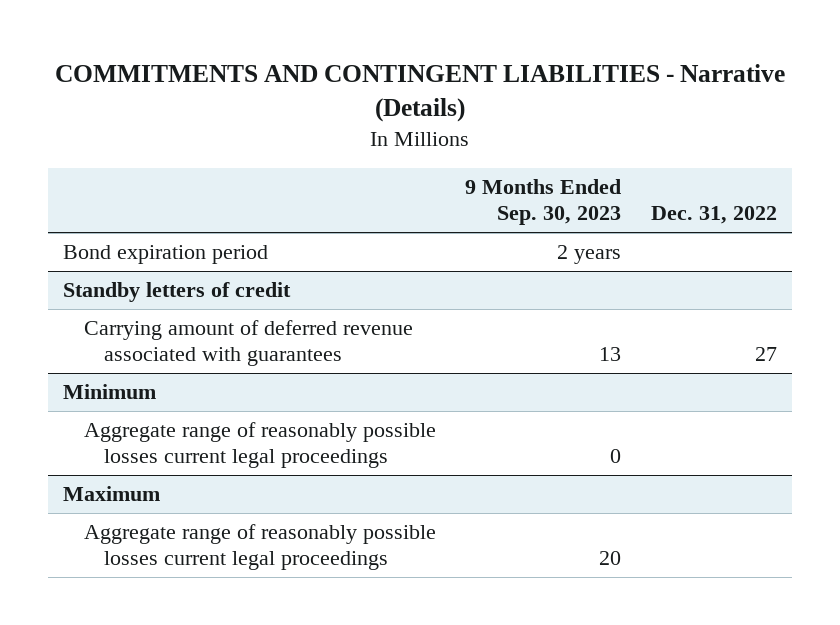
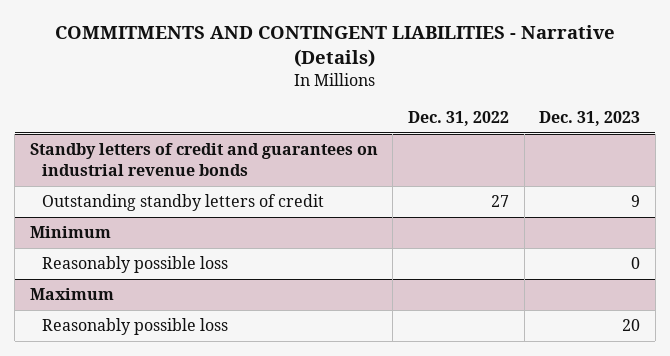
[465,178,622,226] 9 Months Ended Sep. 30, 2023 -> none
none -> [539,111,641,127] Dec. 31, 2023
[62,245,268,265] Bond expiration period -> none
[62,282,291,303] Standby letters of credit -> [29,143,378,176] Standby letters of credit and guarantees on industrial revenue bonds
[83,320,413,367] Carrying amount of deferred revenue associated with guarantees -> [42,194,325,212] Outstanding standby letters of credit
[83,422,436,469] Aggregate range of reasonably possible losses current legal proceedings -> [42,256,229,274] Reasonably possible loss
[83,524,436,571] Aggregate range of reasonably possible losses current legal proceedings -> [42,318,229,336] Reasonably possible loss

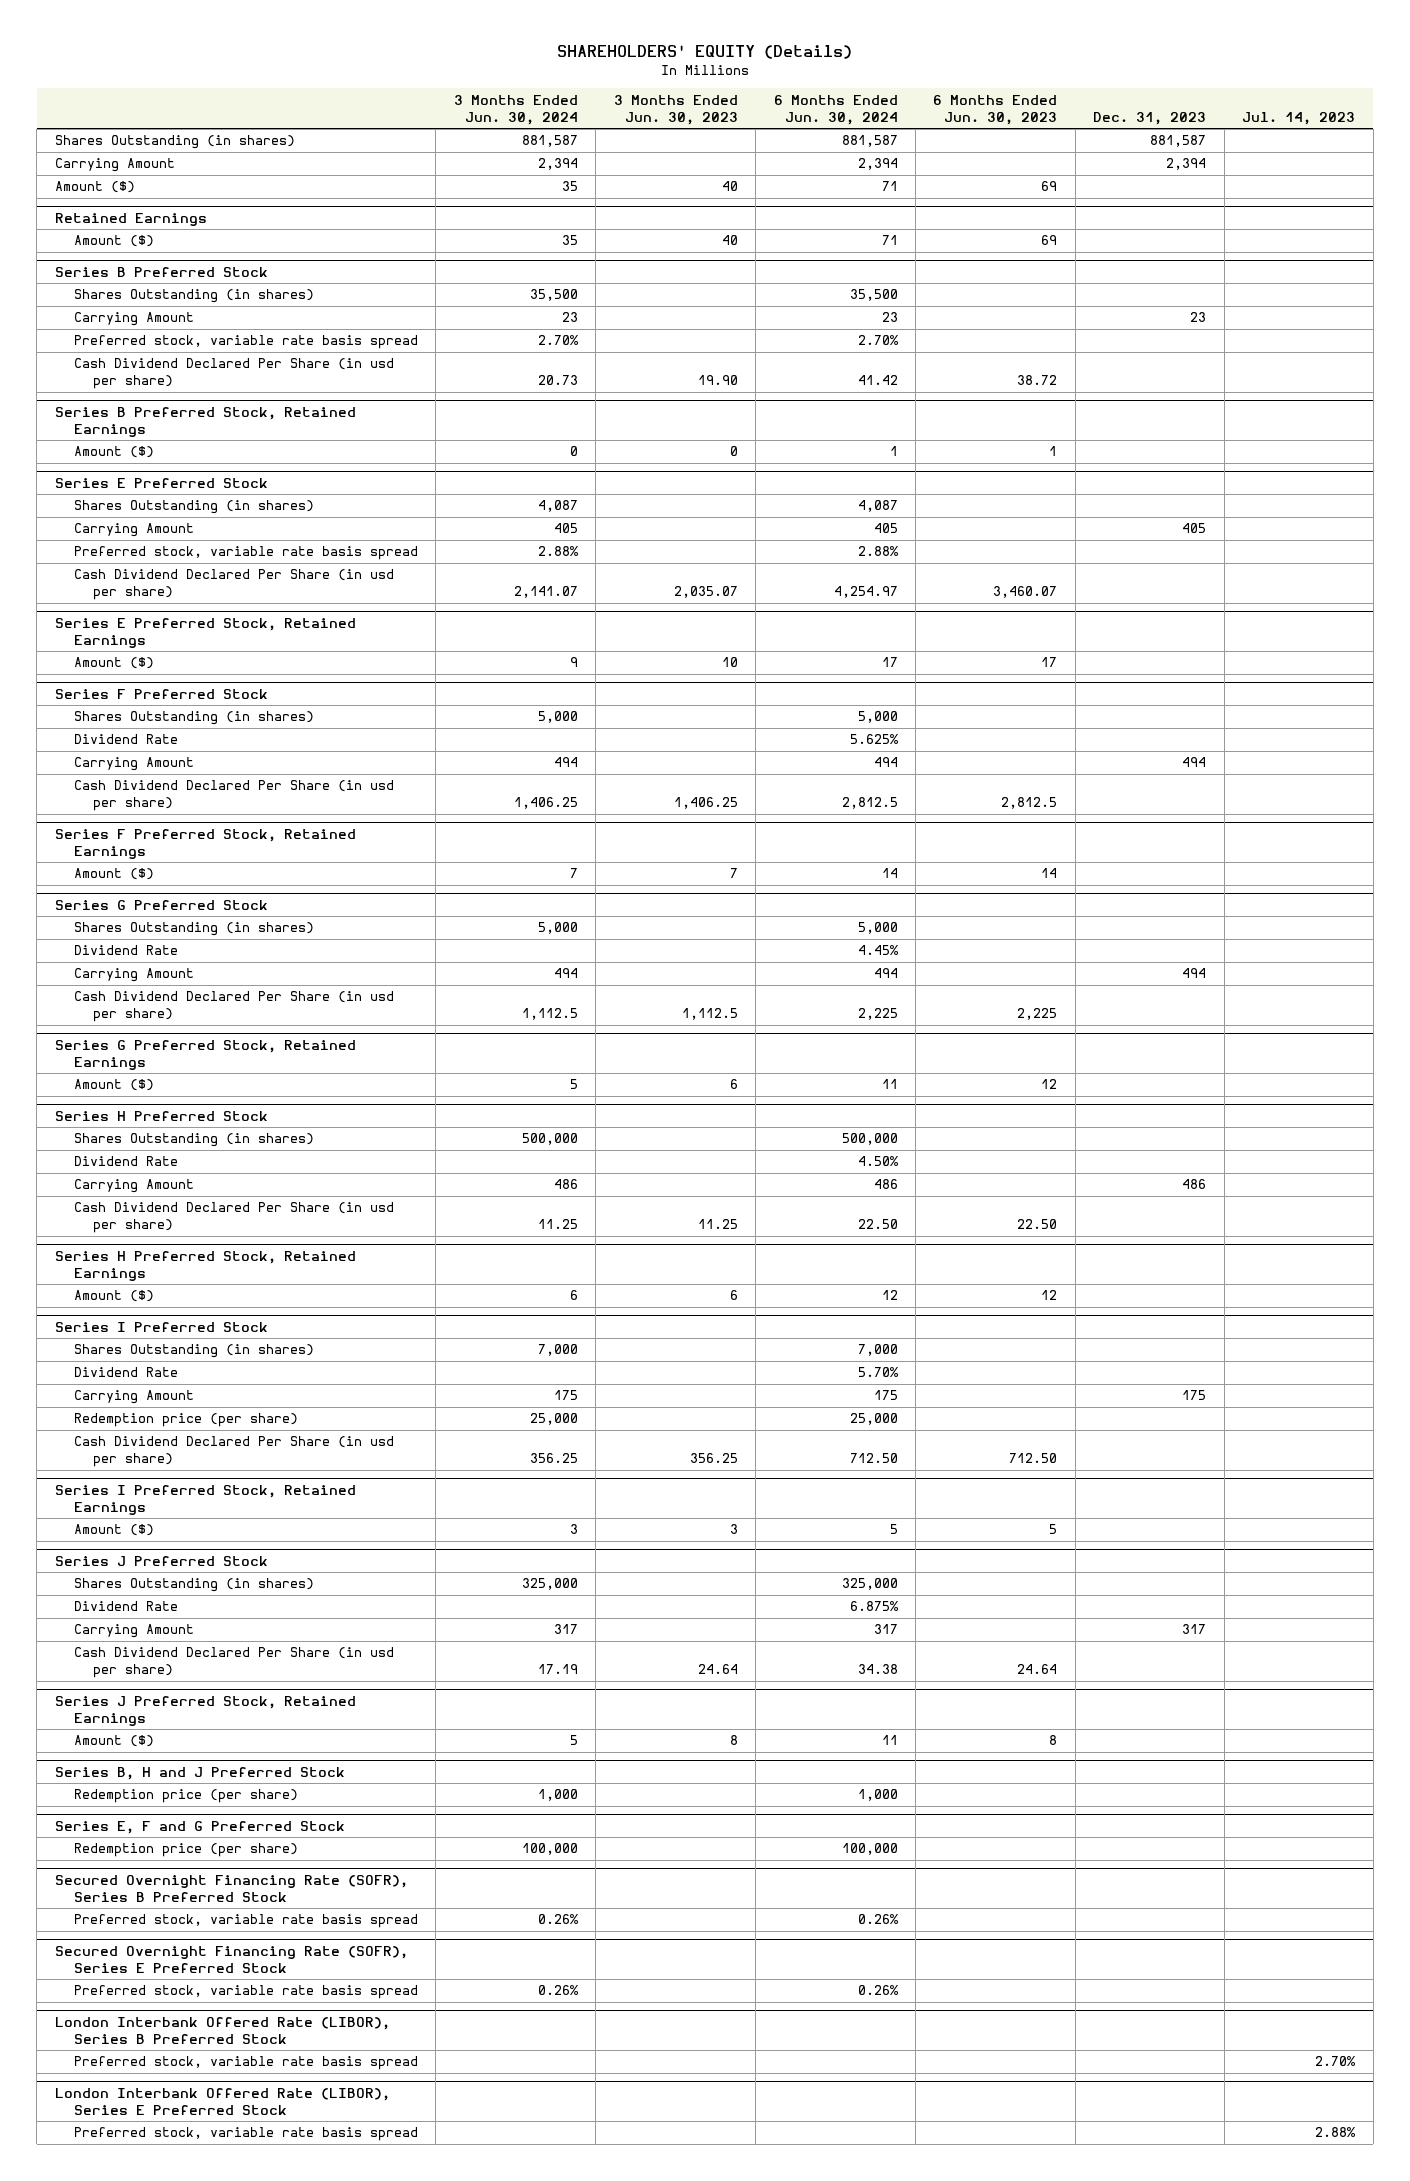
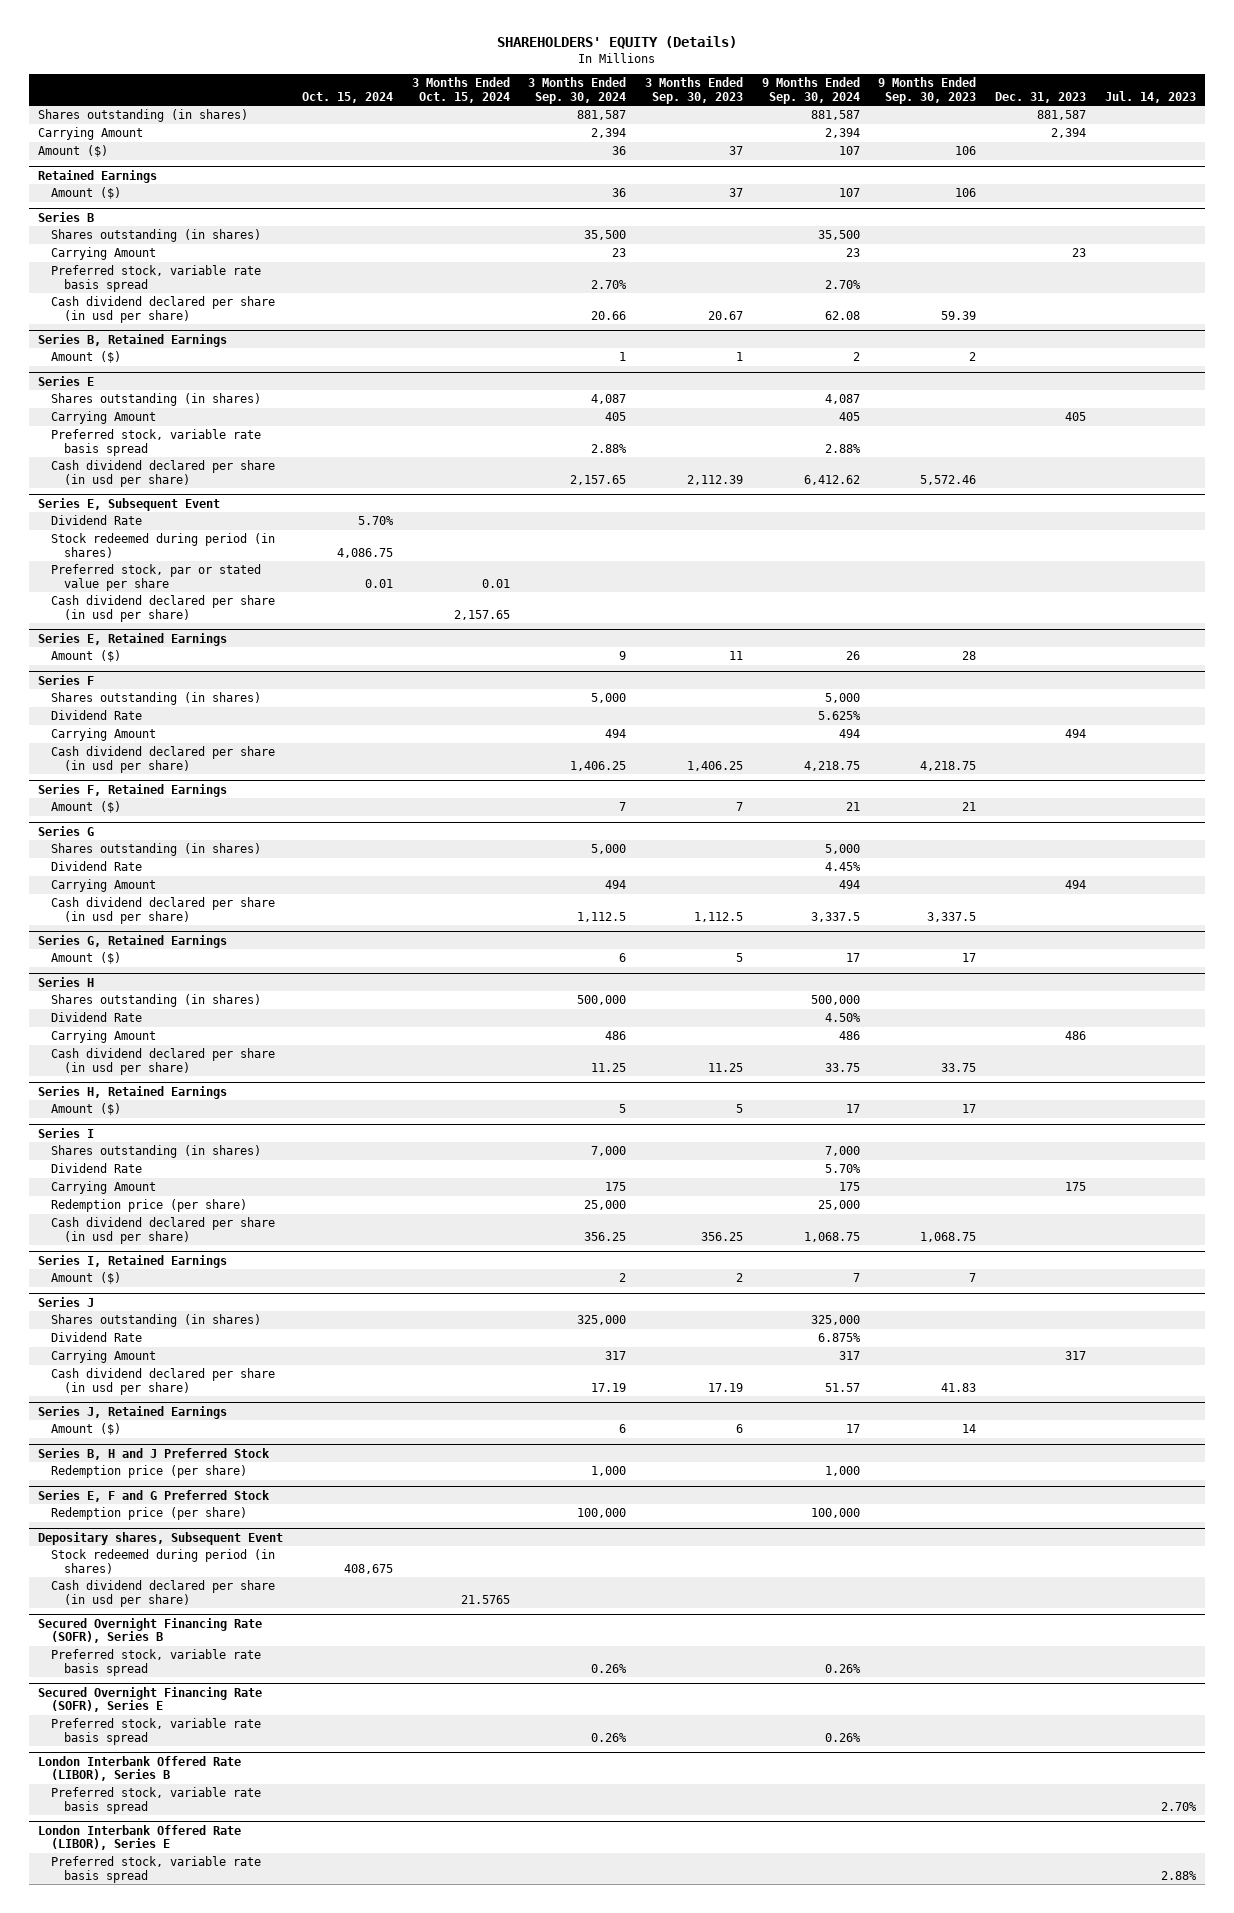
[453,94,578,125] 3 Months Ended Jun. 30, 2024 -> none
[613,94,738,125] 3 Months Ended Jun. 30, 2023 -> none
[773,94,898,125] 6 Months Ended Jun. 30, 2024 -> none
[933,94,1058,125] 6 Months Ended Jun. 30, 2023 -> none
none -> [301,91,393,103] Oct. 15, 2024
none -> [411,77,510,103] 3 Months Ended Oct. 15, 2024
none -> [528,77,627,104] 3 Months Ended Sep. 30, 2024
none -> [644,77,743,104] 3 Months Ended Sep. 30, 2023
none -> [761,77,860,104] 9 Months Ended Sep. 30, 2024
none -> [878,77,977,104] 9 Months Ended Sep. 30, 2023
[54,135,295,150] Shares Outstanding (in shares) -> [38,109,249,123] Shares outstanding (in shares)
[54,266,268,277] Series B Preferred Stock -> [38,211,95,222] Series B
[73,289,314,304] Shares Outstanding (in shares) -> [51,229,262,243] Shares outstanding (in shares)
[73,358,394,390] Cash Dividend Declared Per Share (in usd per share) -> [51,296,276,323] Cash dividend declared per share (in usd per share)
[54,406,356,437] Series B Preferred Stock, Retained Earnings -> [38,333,228,347] Series B, Retained Earnings
[54,477,268,488] Series E Preferred Stock -> [38,375,95,386] Series E
[73,500,314,515] Shares Outstanding (in shares) -> [51,393,262,407] Shares outstanding (in shares)
[73,569,394,601] Cash Dividend Declared Per Share (in usd per share) -> [51,460,276,487] Cash dividend declared per share (in usd per share)
none -> [38,497,221,511] Series E, Subsequent Event
none -> [51,515,143,526] Dividend Rate
none -> [51,533,276,558] Stock redeemed during period (in shares)
none -> [51,564,262,591] Preferred stock, par or stated value per share
none -> [51,595,276,622] Cash dividend declared per share (in usd per share)
[54,617,356,648] Series E Preferred Stock, Retained Earnings -> [38,632,228,646] Series E, Retained Earnings
[54,688,268,699] Series F Preferred Stock -> [38,674,95,685] Series F
[73,711,314,726] Shares Outstanding (in shares) -> [51,692,262,706] Shares outstanding (in shares)
[73,780,394,812] Cash Dividend Declared Per Share (in usd per share) -> [51,746,276,773] Cash dividend declared per share (in usd per share)
[54,828,356,859] Series F Preferred Stock, Retained Earnings -> [38,783,228,797] Series F, Retained Earnings
[54,899,268,910] Series G Preferred Stock -> [38,825,95,836] Series G
[73,922,314,937] Shares Outstanding (in shares) -> [51,843,262,857] Shares outstanding (in shares)
[73,991,394,1023] Cash Dividend Declared Per Share (in usd per share) -> [51,897,276,924] Cash dividend declared per share (in usd per share)
[54,1039,356,1070] Series G Preferred Stock, Retained Earnings -> [38,934,228,948] Series G, Retained Earnings
[54,1110,268,1121] Series H Preferred Stock -> [38,976,95,987] Series H
[73,1133,314,1148] Shares Outstanding (in shares) -> [51,994,262,1008] Shares outstanding (in shares)
[73,1202,394,1234] Cash Dividend Declared Per Share (in usd per share) -> [51,1048,276,1075] Cash dividend declared per share (in usd per share)
[54,1250,356,1281] Series H Preferred Stock, Retained Earnings -> [38,1085,228,1099] Series H, Retained Earnings
[54,1321,268,1332] Series I Preferred Stock -> [38,1127,95,1138] Series I
[73,1344,314,1359] Shares Outstanding (in shares) -> [51,1145,262,1159] Shares outstanding (in shares)
[73,1436,394,1468] Cash Dividend Declared Per Share (in usd per share) -> [51,1217,276,1244] Cash dividend declared per share (in usd per share)
[54,1484,356,1515] Series I Preferred Stock, Retained Earnings -> [38,1254,228,1268] Series I, Retained Earnings
[54,1555,268,1566] Series J Preferred Stock -> [38,1296,95,1307] Series J
[73,1578,314,1593] Shares Outstanding (in shares) -> [51,1314,262,1328] Shares outstanding (in shares)
[73,1647,394,1679] Cash Dividend Declared Per Share (in usd per share) -> [51,1368,276,1395] Cash dividend declared per share (in usd per share)
[54,1695,356,1726] Series J Preferred Stock, Retained Earnings -> [38,1405,228,1419] Series J, Retained Earnings
none -> [38,1531,284,1545] Depositary shares, Subsequent Event
none -> [51,1549,276,1574] Stock redeemed during period (in shares)
none -> [51,1580,276,1607] Cash dividend declared per share (in usd per share)
[54,1874,408,1902] Secured Overnight Financing Rate (SOFR), Series B Preferred Stock -> [38,1617,263,1644] Secured Overnight Financing Rate (SOFR), Series B
[54,1945,408,1973] Secured Overnight Financing Rate (SOFR), Series E Preferred Stock -> [38,1686,263,1713] Secured Overnight Financing Rate (SOFR), Series E
[54,2016,390,2044] London Interbank Offered Rate (LIBOR), Series B Preferred Stock -> [38,1755,242,1782] London Interbank Offered Rate (LIBOR), Series B
[54,2087,390,2115] London Interbank Offered Rate (LIBOR), Series E Preferred Stock -> [38,1824,242,1851] London Interbank Offered Rate (LIBOR), Series E

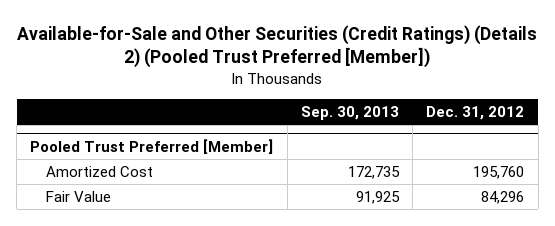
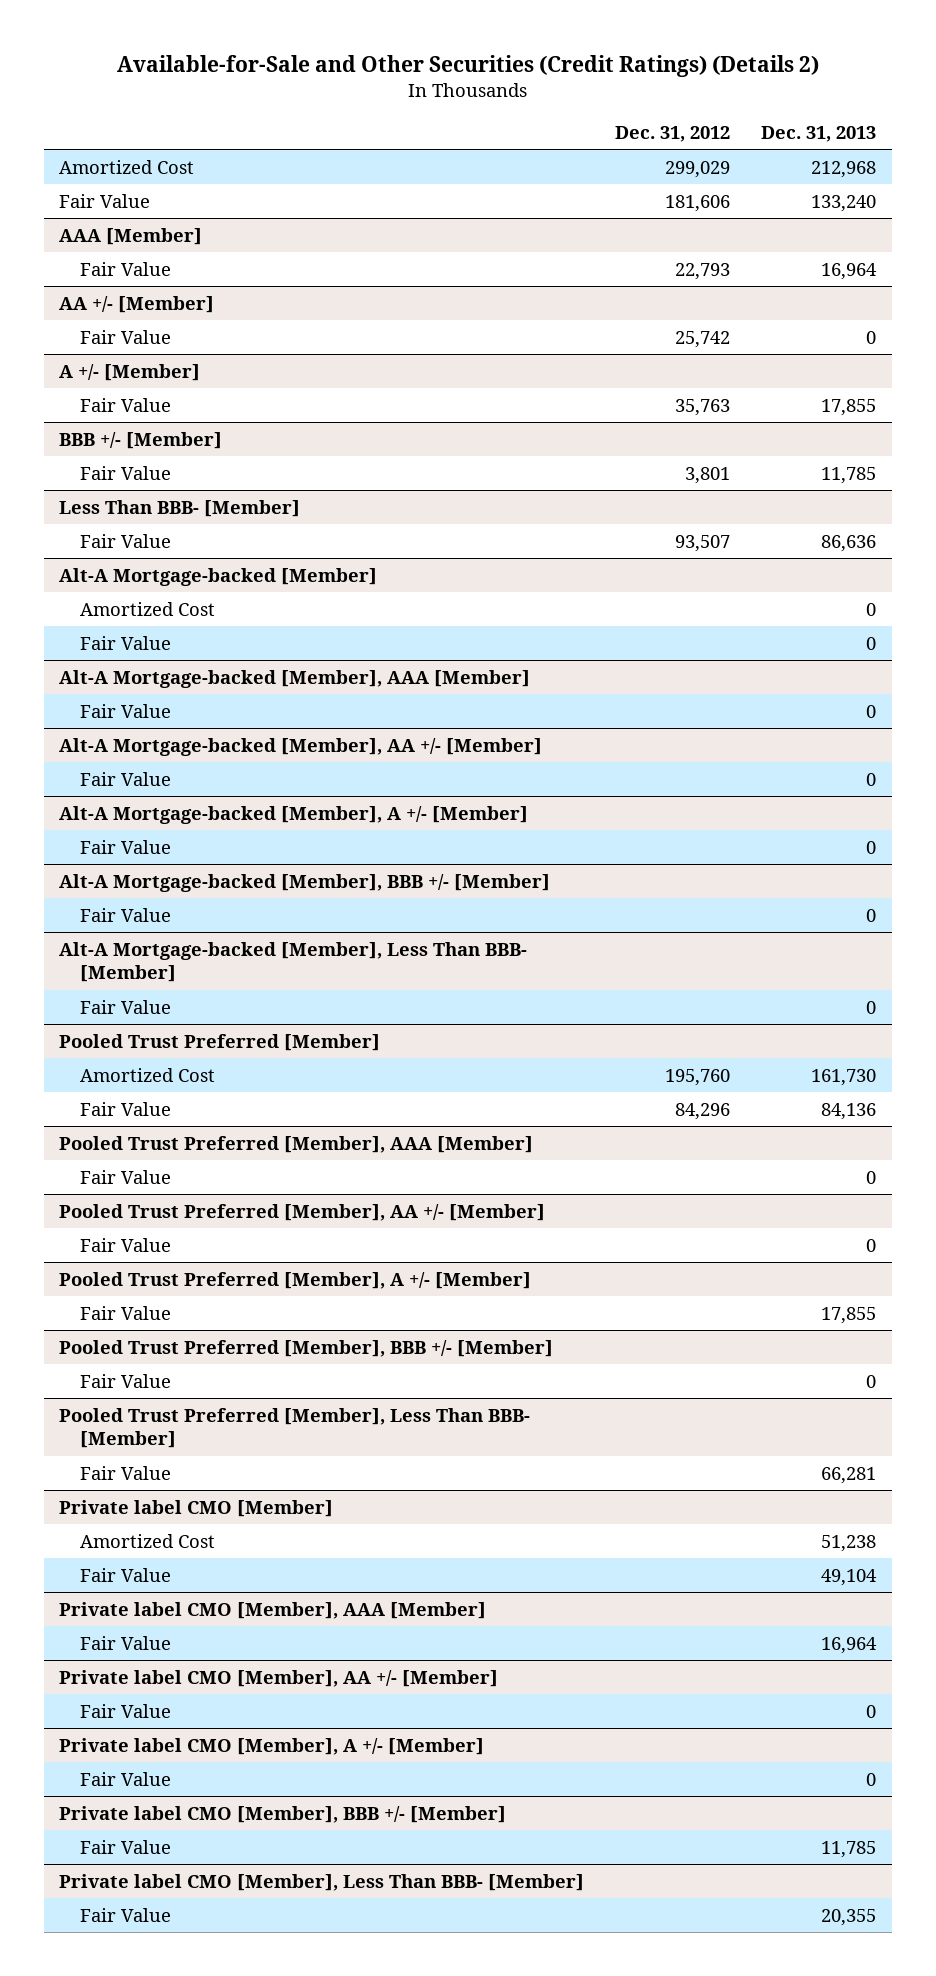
[17,25,538,69] Available-for-Sale and Other Securities (Credit Ratings) (Details 2) (Pooled Trust Preferred [Member]) -> [116,55,819,78] Available-for-Sale and Other Securities (Credit Ratings) (Details 2)
[300,105,399,120] Sep. 30, 2013 -> none
none -> [761,125,877,142] Dec. 31, 2013
none -> [59,159,195,174] Amortized Cost
none -> [59,193,151,208] Fair Value
none -> [59,227,203,245] AAA [Member]
none -> [80,261,172,276] Fair Value
none -> [59,295,215,313] AA +/- [Member]
none -> [80,329,172,344] Fair Value
none -> [59,363,201,381] A +/- [Member]
none -> [80,397,172,412] Fair Value
none -> [59,431,223,449] BBB +/- [Member]
none -> [80,465,172,480] Fair Value
none -> [59,499,301,517] Less Than BBB- [Member]
none -> [80,533,172,548] Fair Value
none -> [59,567,378,586] Alt-A Mortgage-backed [Member]
none -> [80,601,216,616] Amortized Cost
none -> [80,635,172,650] Fair Value
none -> [59,669,531,688] Alt-A Mortgage-backed [Member], AAA [Member]
none -> [80,703,172,718] Fair Value
none -> [59,737,543,756] Alt-A Mortgage-backed [Member], AA +/- [Member]
none -> [80,771,172,786] Fair Value
none -> [59,805,529,824] Alt-A Mortgage-backed [Member], A +/- [Member]
none -> [80,839,172,854] Fair Value
none -> [59,873,551,892] Alt-A Mortgage-backed [Member], BBB +/- [Member]
none -> [80,907,172,922] Fair Value
none -> [59,941,528,983] Alt-A Mortgage-backed [Member], Less Than BBB- [Member]
none -> [80,999,172,1014] Fair Value
none -> [59,1135,534,1153] Pooled Trust Preferred [Member], AAA [Member]
none -> [80,1169,172,1184] Fair Value
none -> [59,1203,546,1221] Pooled Trust Preferred [Member], AA +/- [Member]
none -> [80,1237,172,1252] Fair Value
none -> [59,1271,532,1289] Pooled Trust Preferred [Member], A +/- [Member]
none -> [80,1305,172,1320] Fair Value
none -> [59,1339,554,1357] Pooled Trust Preferred [Member], BBB +/- [Member]
none -> [80,1373,172,1388] Fair Value
none -> [59,1407,531,1449] Pooled Trust Preferred [Member], Less Than BBB- [Member]
none -> [80,1465,172,1480] Fair Value
none -> [59,1499,334,1517] Private label CMO [Member]
none -> [80,1533,216,1548] Amortized Cost
none -> [80,1567,172,1582] Fair Value
none -> [59,1601,487,1619] Private label CMO [Member], AAA [Member]
none -> [80,1635,172,1650] Fair Value
none -> [59,1669,499,1687] Private label CMO [Member], AA +/- [Member]
none -> [80,1703,172,1718] Fair Value
none -> [59,1737,485,1755] Private label CMO [Member], A +/- [Member]
none -> [80,1771,172,1786] Fair Value
none -> [59,1805,507,1823] Private label CMO [Member], BBB +/- [Member]
none -> [80,1839,172,1854] Fair Value
none -> [59,1873,585,1891] Private label CMO [Member], Less Than BBB- [Member]
none -> [80,1907,172,1922] Fair Value

